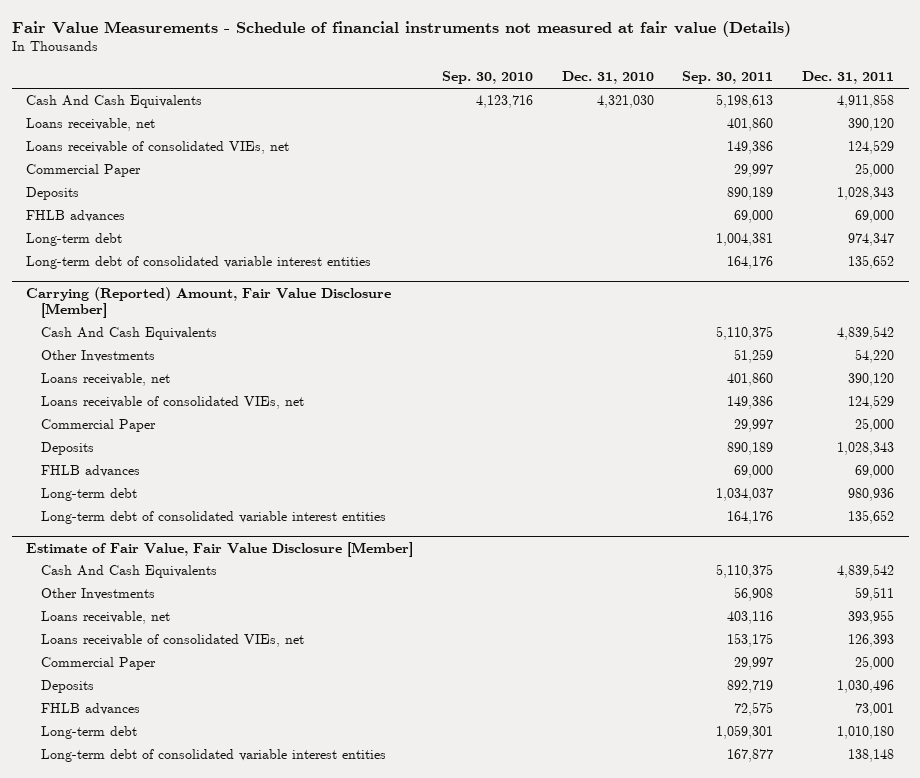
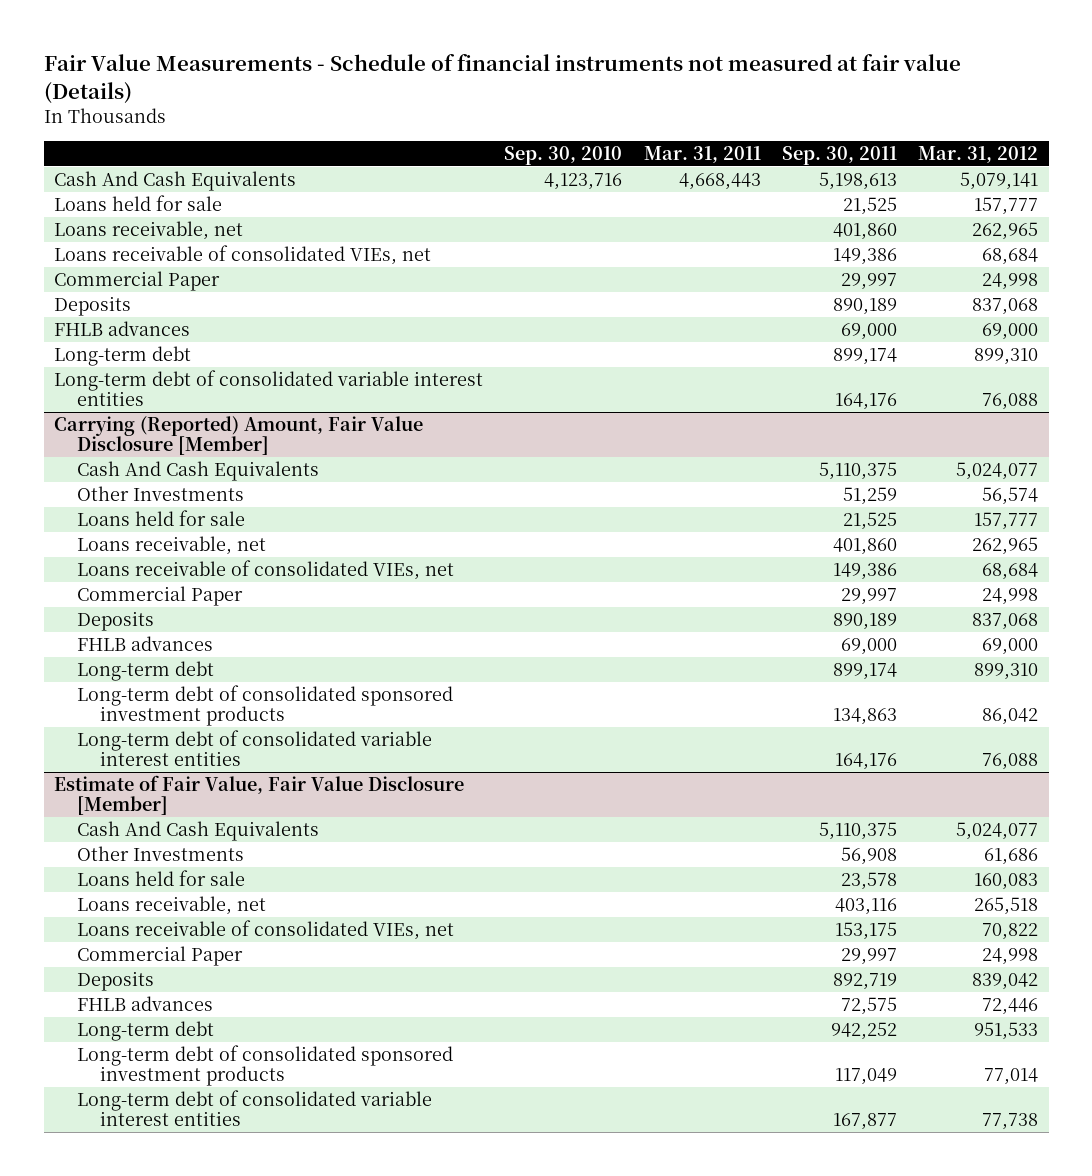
[561,71,654,85] Dec. 31, 2010 -> none
[802,71,895,85] Dec. 31, 2011 -> none
none -> [643,145,761,163] Mar. 31, 2011
none -> [918,145,1039,163] Mar. 31, 2012
none -> [54,194,223,211] Loans held for sale
[716,233,774,247] 1,004,381 -> [832,347,897,365] 899,174
none -> [76,509,245,526] Loans held for sale
[716,488,774,502] 1,034,037 -> [832,662,897,680] 899,174
none -> [76,684,453,727] Long-term debt of consolidated sponsored investment products
none -> [76,869,245,886] Loans held for sale
[716,725,774,740] 1,059,301 -> [830,1021,897,1040] 942,252
none -> [76,1044,453,1087] Long-term debt of consolidated sponsored investment products

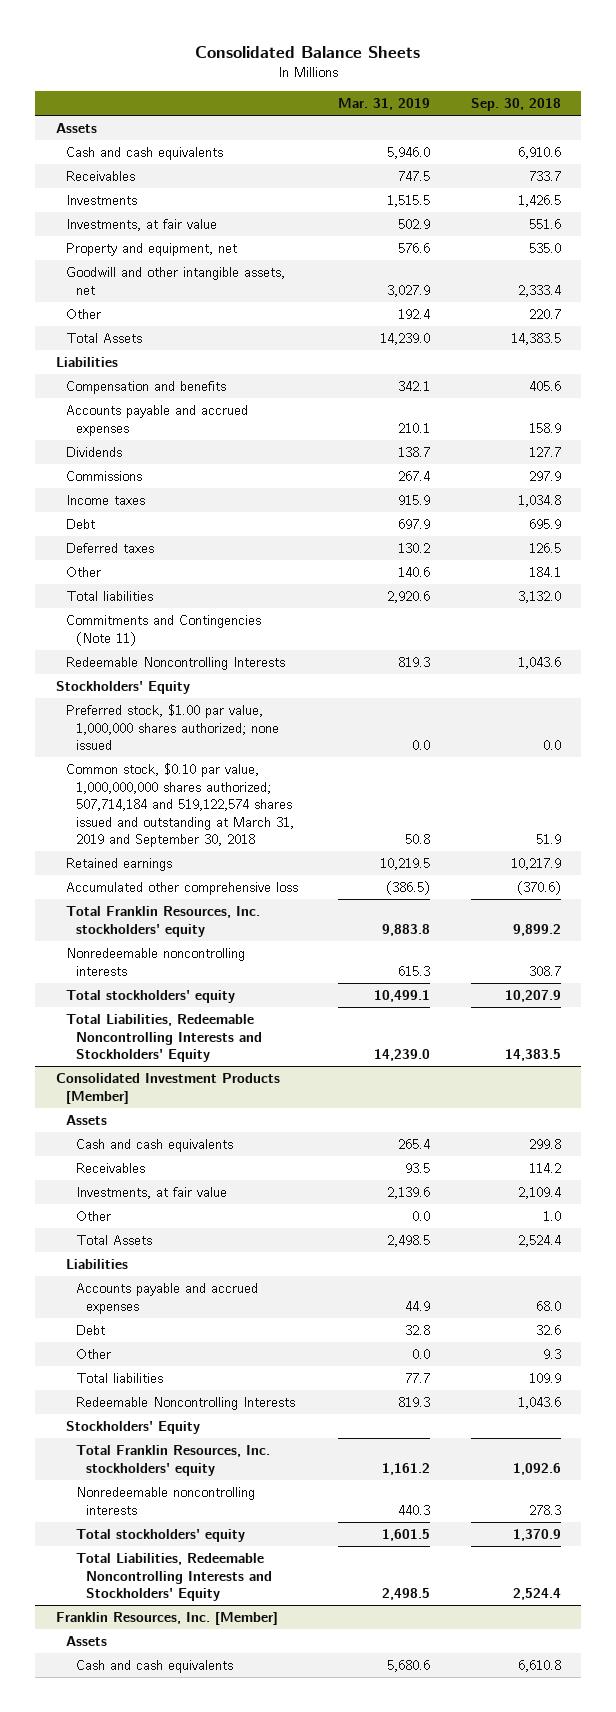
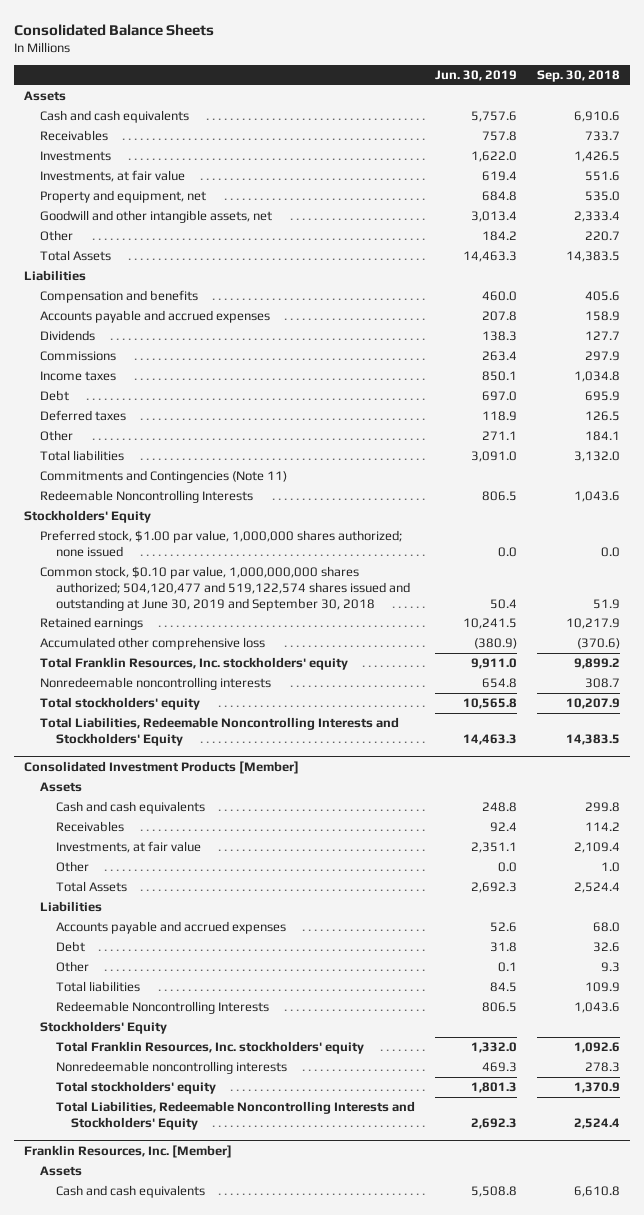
[338,98,431,111] Mar. 31, 2019 -> none
none -> [434,70,517,82] Jun. 30, 2019
[65,763,294,848] Common stock, $0.10 par value, 1,000,000,000 shares authorized; 507,714,184 and 519,122,574 shares issued and outstanding at March 31, 2019 and September 30, 2018 -> [40,566,410,611] Common stock, $0.10 par value, 1,000,000,000 shares authorized; 504,120,477 and 519,122,574 shares issued and outstanding at June 30, 2019 and September 30, 2018

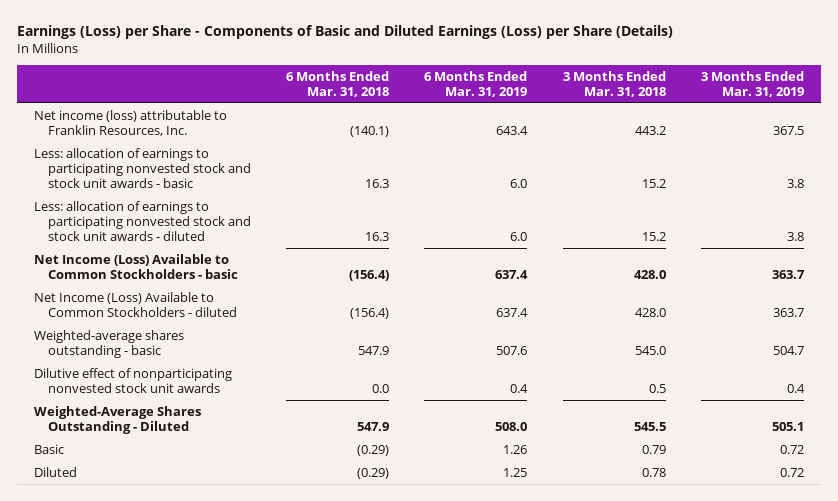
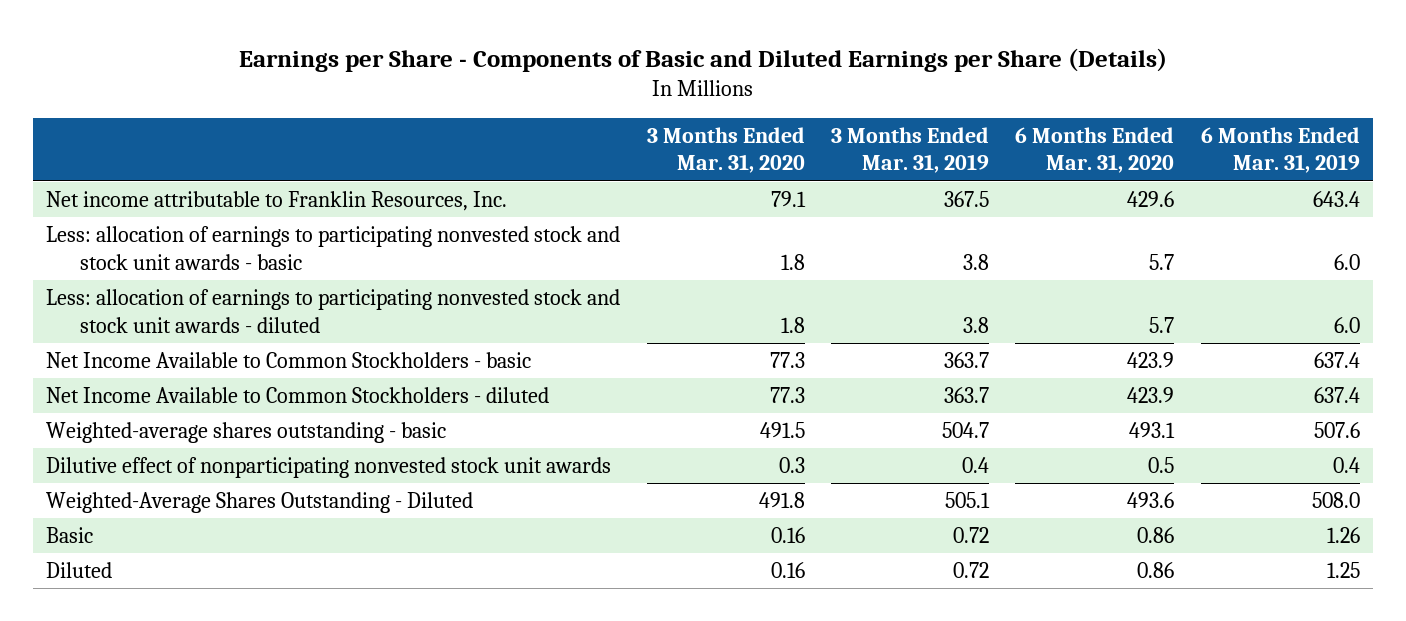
[16,25,673,40] Earnings (Loss) per Share - Components of Basic and Diluted Earnings (Loss) per Share (Details) -> [239,47,1168,72] Earnings per Share - Components of Basic and Diluted Earnings per Share (Details)
[286,70,390,98] 6 Months Ended Mar. 31, 2018 -> none
[562,70,666,98] 3 Months Ended Mar. 31, 2018 -> none
none -> [646,126,805,174] 3 Months Ended Mar. 31, 2020
none -> [1015,126,1175,174] 6 Months Ended Mar. 31, 2020
[34,109,228,136] Net income (loss) attributable to Franklin Resources, Inc. -> [46,191,508,212] Net income attributable to Franklin Resources, Inc.
[34,253,239,279] Net Income (Loss) Available to Common Stockholders - basic -> [46,352,532,369] Net Income Available to Common Stockholders - basic
[34,291,238,317] Net Income (Loss) Available to Common Stockholders - diluted -> [46,387,550,404] Net Income Available to Common Stockholders - diluted

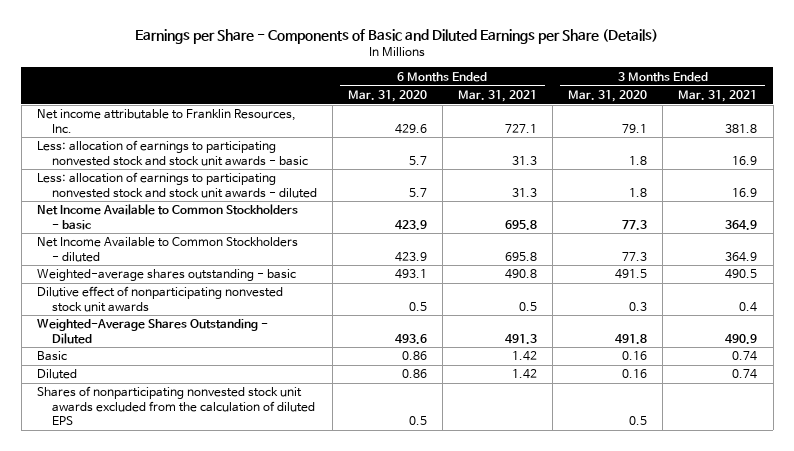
[831,126,990,174] 3 Months Ended Mar. 31, 2019 -> none
[1200,126,1360,174] 6 Months Ended Mar. 31, 2019 -> none
none -> [457,89,537,102] Mar. 31, 2021
none -> [678,89,758,102] Mar. 31, 2021
none -> [36,386,315,425] Shares of nonparticipating nonvested stock unit awards excluded from the calculation of diluted EPS

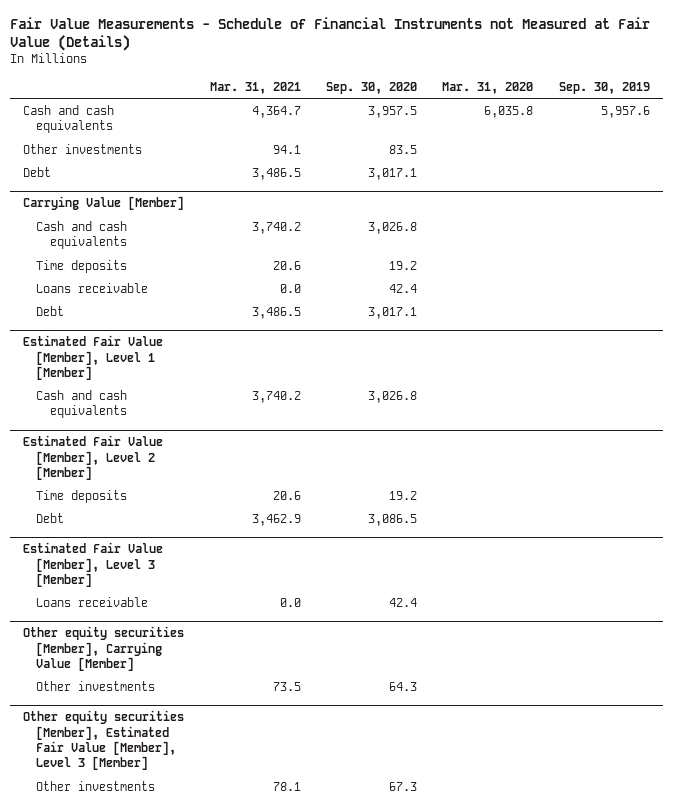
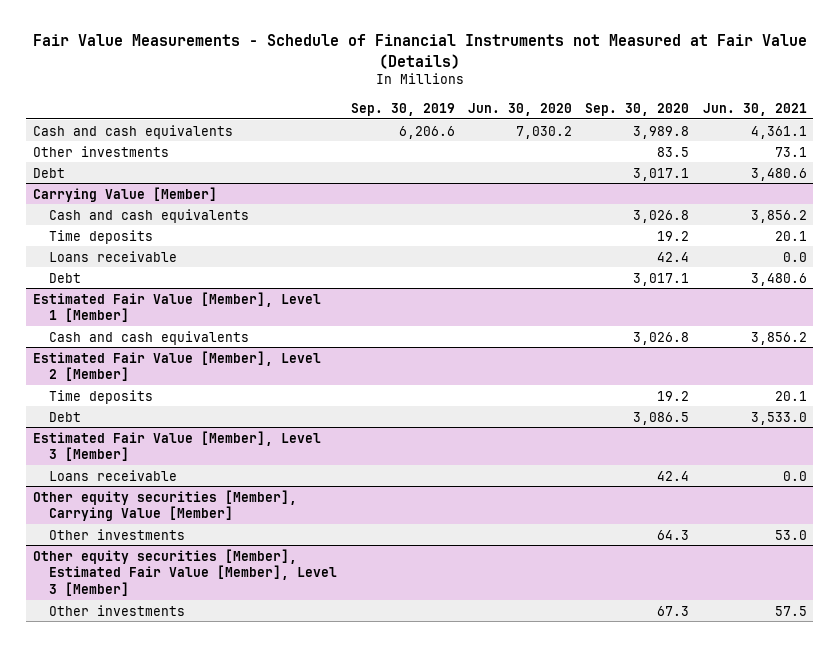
[209,81,301,94] Mar. 31, 2021 -> none
[442,81,534,94] Mar. 31, 2020 -> none
none -> [468,102,573,116] Jun. 30, 2020
none -> [702,102,807,116] Jun. 30, 2021
[367,105,417,118] 3,957.5 -> [633,125,690,139] 3,989.8
[600,105,650,118] 5,957.6 -> [398,125,455,139] 6,206.6

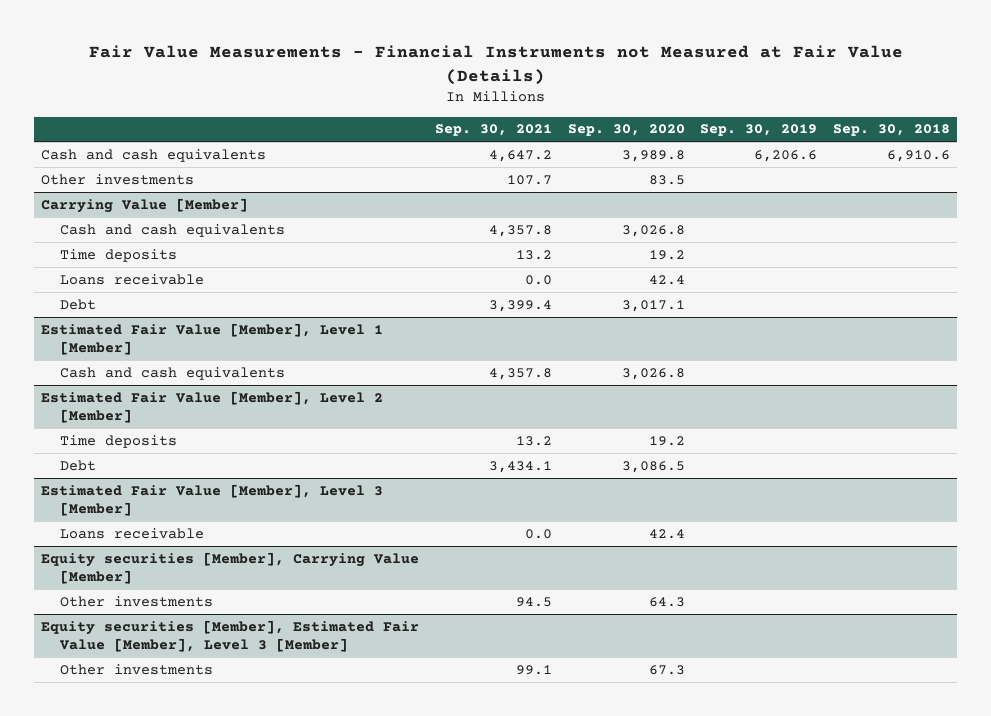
[32,34,807,69] Fair Value Measurements - Schedule of Financial Instruments not Measured at Fair Value (Details) -> [88,45,903,85] Fair Value Measurements - Financial Instruments not Measured at Fair Value (Details)
[468,102,573,116] Jun. 30, 2020 -> none
[702,102,807,116] Jun. 30, 2021 -> none
none -> [434,124,552,137] Sep. 30, 2021
none -> [832,124,950,137] Sep. 30, 2018
[32,167,65,178] Debt -> none
[32,489,297,522] Other equity securities [Member], Carrying Value [Member] -> [41,551,420,584] Equity securities [Member], Carrying Value [Member]
[32,548,338,596] Other equity securities [Member], Estimated Fair Value [Member], Level 3 [Member] -> [41,619,420,652] Equity securities [Member], Estimated Fair Value [Member], Level 3 [Member]

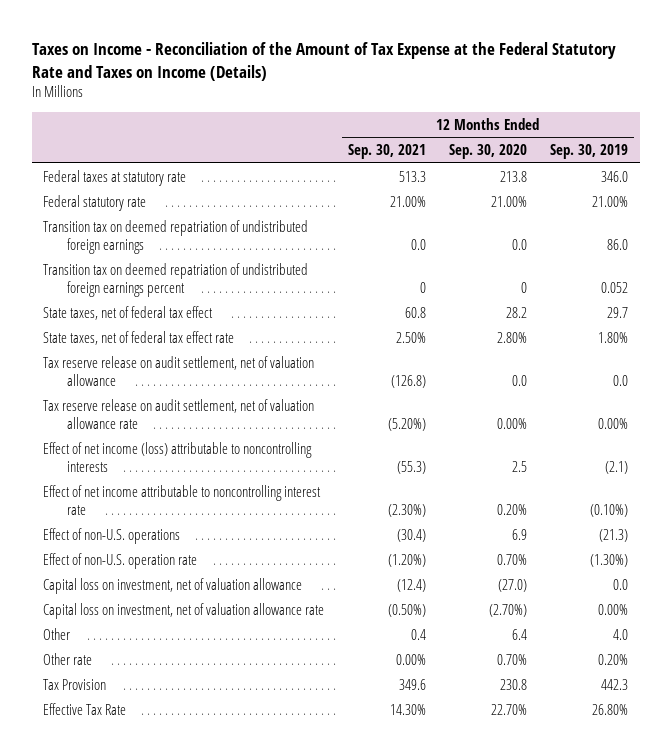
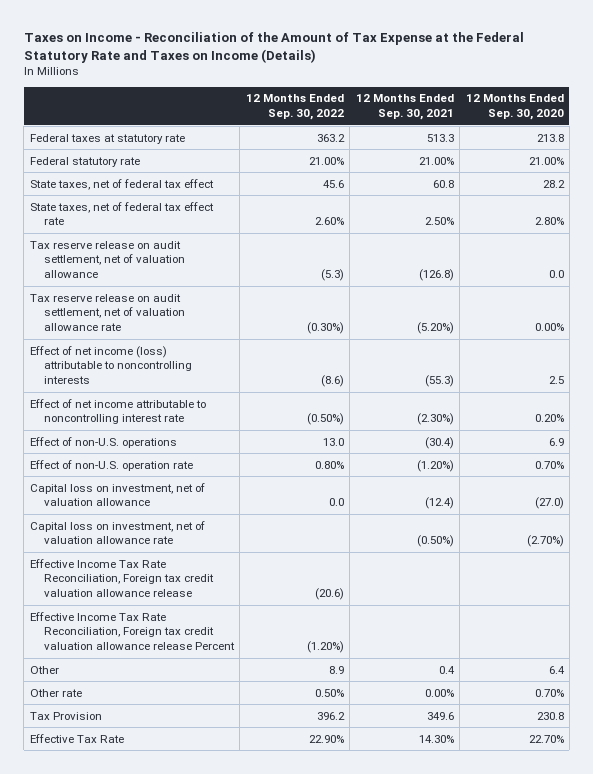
[550,144,629,160] Sep. 30, 2019 -> none
none -> [245,94,344,121] 12 Months Ended Sep. 30, 2022
[43,219,309,254] Transition tax on deemed repatriation of undistributed foreign earnings -> none
[43,262,309,297] Transition tax on deemed repatriation of undistributed foreign earnings percent -> none
none -> [29,558,215,598] Effective Income Tax Rate Reconciliation, Foreign tax credit valuation allowance release
none -> [29,611,236,651] Effective Income Tax Rate Reconciliation, Foreign tax credit valuation allowance release Percent

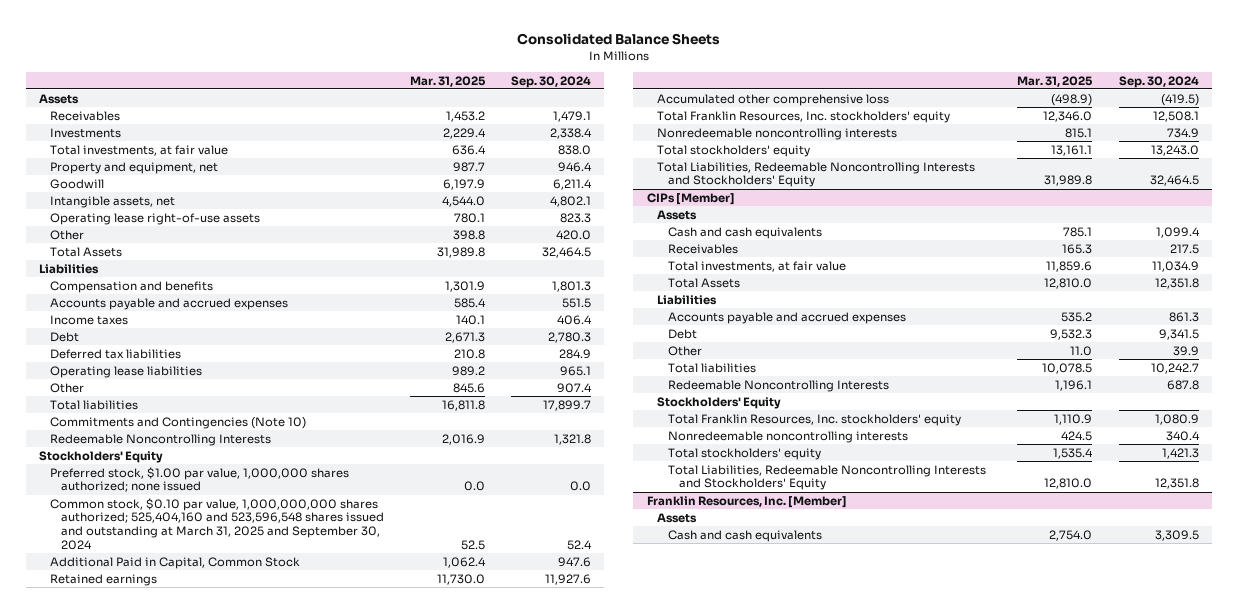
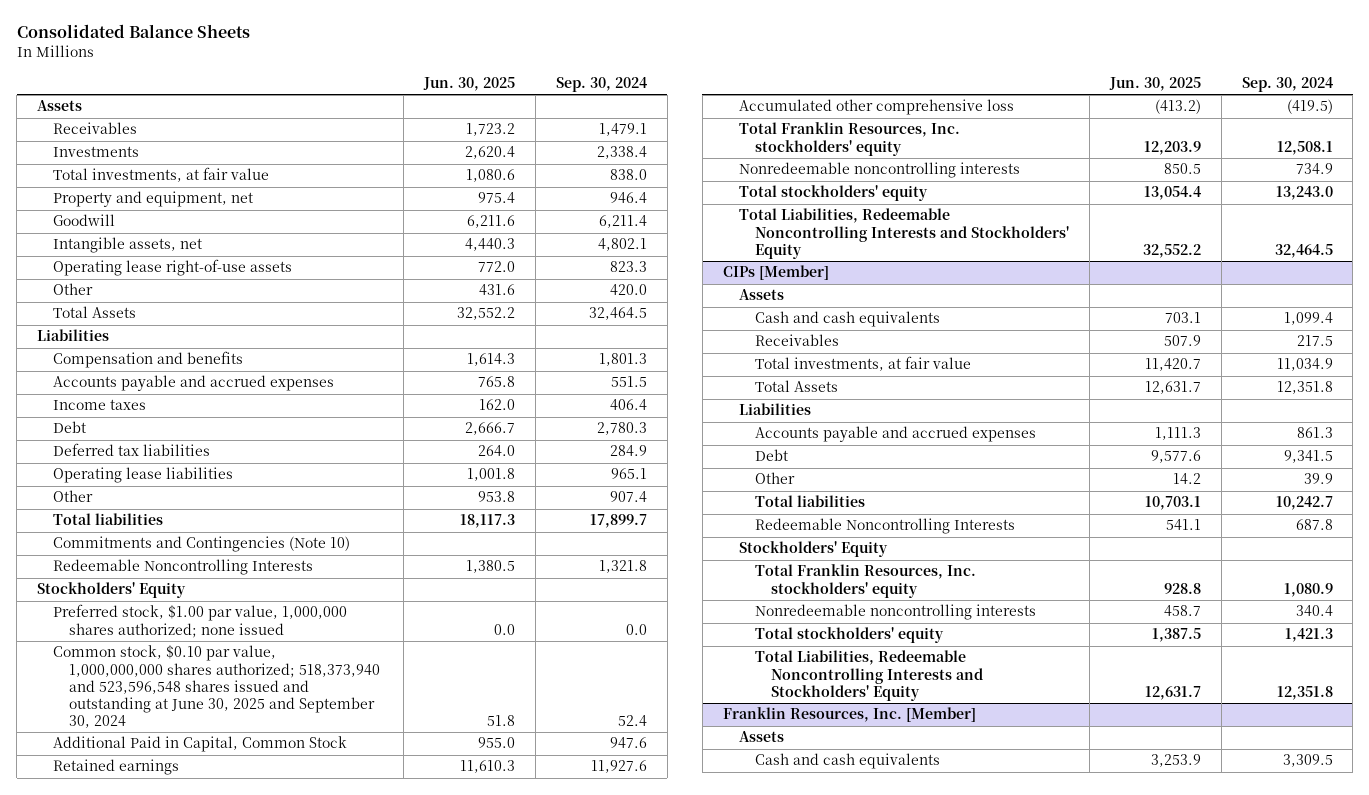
[409,75,486,87] Mar. 31, 2025 -> none
none -> [422,76,515,91] Jun. 30, 2025
[49,497,384,550] Common stock, $0.10 par value, 1,000,000,000 shares authorized; 525,404,160 and 523,596,548 shares issued and outstanding at March 31, 2025 and September 30, 2024 -> [53,645,381,729] Common stock, $0.10 par value, 1,000,000,000 shares authorized; 518,373,940 and 523,596,548 shares issued and outstanding at June 30, 2025 and September 30, 2024

